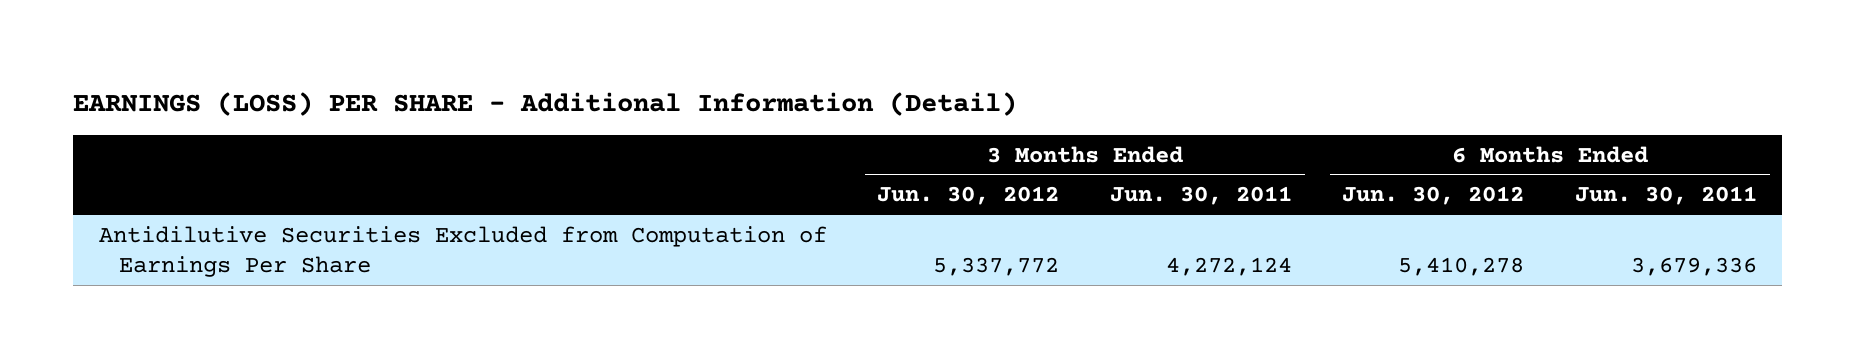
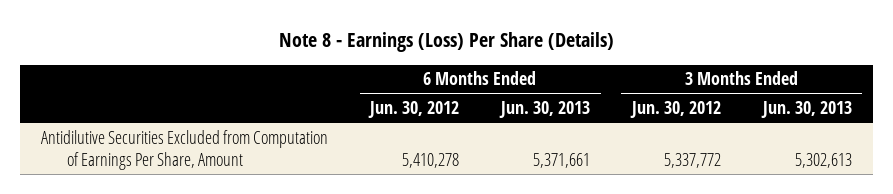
[73,91,1018,116] EARNINGS (LOSS) PER SHARE - Additional Information (Detail) -> [278,32,614,53] Note 8 - Earnings (Loss) Per Share (Details)
[1109,186,1292,206] Jun. 30, 2011 -> none
[1575,186,1758,206] Jun. 30, 2011 -> none
none -> [499,100,591,118] Jun. 30, 2013
none -> [760,100,852,118] Jun. 30, 2013
[98,225,827,278] Antidilutive Securities Excluded from Computation of Earnings Per Share -> [41,129,329,170] Antidilutive Securities Excluded from Computation of Earnings Per Share, Amount

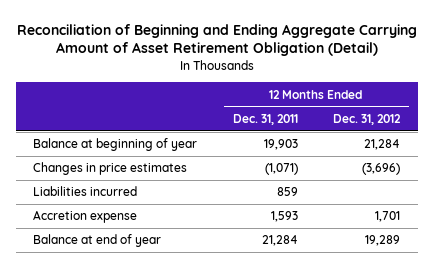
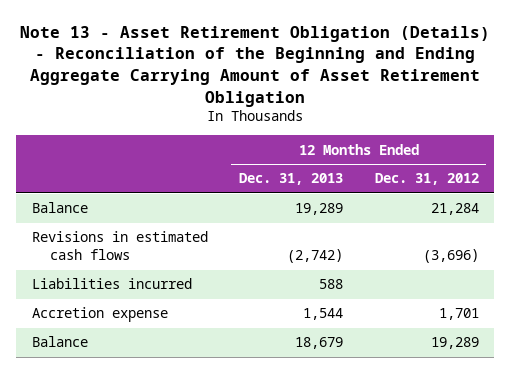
[16,23,417,57] Reconciliation of Beginning and Ending Aggregate Carrying Amount of Asset Retirement Obligation (Detail) -> [20,25,491,107] Note 13 - Asset Retirement Obligation (Details) - Reconciliation of the Beginning and Ending Aggregate Carrying Amount of Asset Retirement Obligation
[232,114,298,126] Dec. 31, 2011 -> none
none -> [239,173,344,186] Dec. 31, 2013
[33,138,198,152] Balance at beginning of year -> [31,202,88,214] Balance
[33,162,188,176] Changes in price estimates -> [31,231,208,261] Revisions in estimated cash flows
[33,234,162,248] Balance at end of year -> [31,336,88,348] Balance

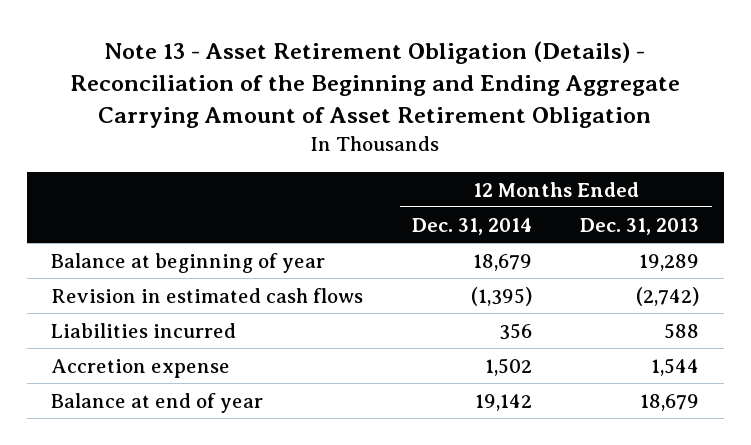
[374,173,479,186] Dec. 31, 2012 -> none
none -> [411,217,532,235] Dec. 31, 2014
[31,202,88,214] Balance -> [51,252,326,273] Balance at beginning of year
[31,231,208,261] Revisions in estimated cash flows -> [51,287,364,303] Revision in estimated cash flows
[31,336,88,348] Balance -> [51,392,264,413] Balance at end of year

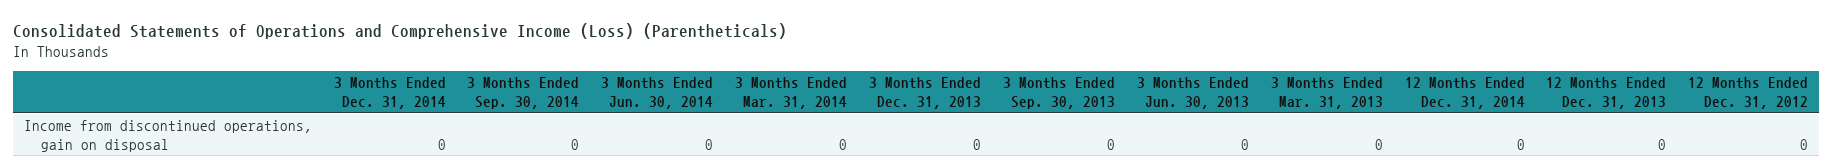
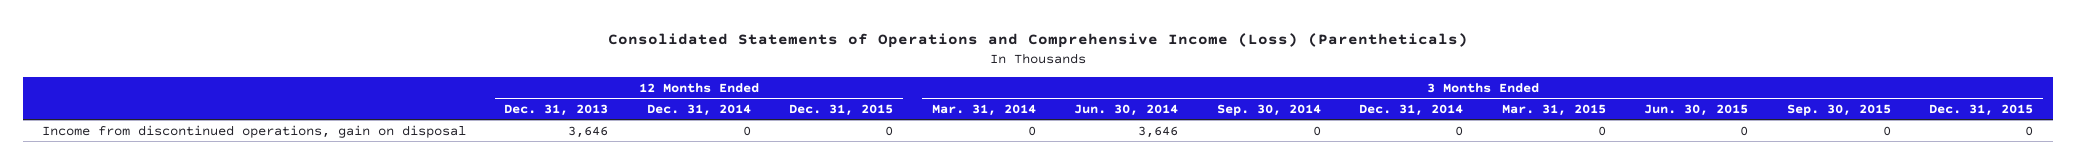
[869,77,982,110] 3 Months Ended Dec. 31, 2013 -> none
[1002,77,1115,110] 3 Months Ended Sep. 30, 2013 -> none
[1136,77,1249,110] 3 Months Ended Jun. 30, 2013 -> none
[1270,77,1383,110] 3 Months Ended Mar. 31, 2013 -> none
[1688,77,1809,110] 12 Months Ended Dec. 31, 2012 -> none
none -> [789,103,894,116] Dec. 31, 2015
none -> [1501,103,1606,116] Mar. 31, 2015
none -> [1644,103,1749,116] Jun. 30, 2015
none -> [1786,103,1891,116] Sep. 30, 2015
none -> [1929,103,2034,116] Dec. 31, 2015
[705,138,714,150] 0 -> [1138,125,1179,138] 3,646
[1658,138,1667,150] 0 -> [568,125,609,138] 3,646

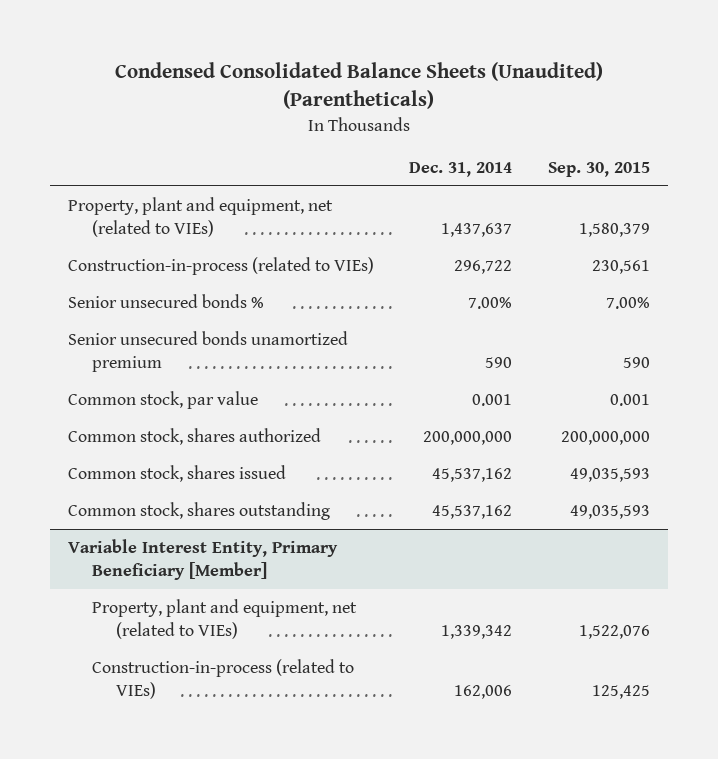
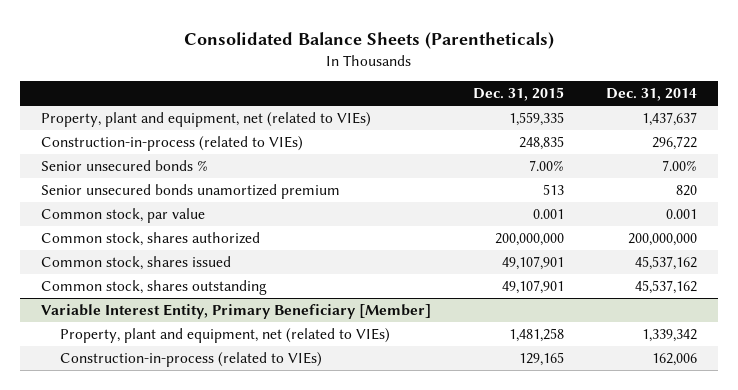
[114,62,603,110] Condensed Consolidated Balance Sheets (Unaudited) (Parentheticals) -> [184,31,555,49] Consolidated Balance Sheets (Parentheticals)
[548,161,651,177] Sep. 30, 2015 -> none
none -> [473,87,565,102] Dec. 31, 2015
[485,357,513,369] 590 -> [675,185,697,197] 820

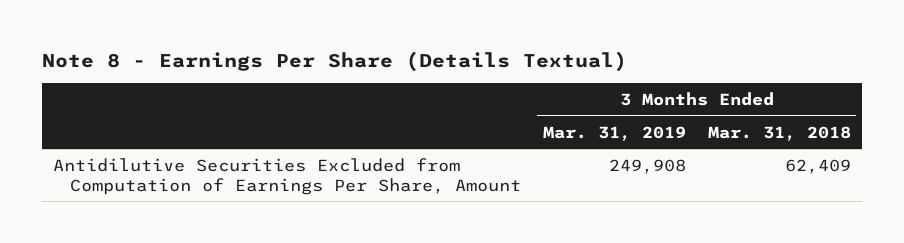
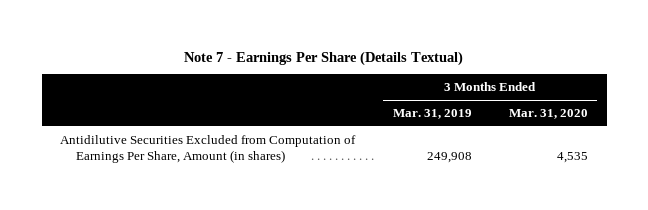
[41,51,627,73] Note 8 - Earnings Per Share (Details Textual) -> [184,50,464,66] Note 7 - Earnings Per Share (Details Textual)
[707,125,851,141] Mar. 31, 2018 -> none
none -> [508,109,588,120] Mar. 31, 2020
[52,157,521,195] Antidilutive Securities Excluded from Computation of Earnings Per Share, Amount -> [60,135,357,163] Antidilutive Securities Excluded from Computation of Earnings Per Share, Amount (in shares)

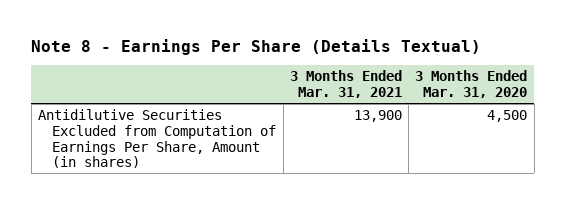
[184,50,464,66] Note 7 - Earnings Per Share (Details Textual) -> [31,38,482,55] Note 8 - Earnings Per Share (Details Textual)
[392,109,472,120] Mar. 31, 2019 -> none
none -> [289,70,402,99] 3 Months Ended Mar. 31, 2021
[556,151,588,163] 4,535 -> [487,109,528,122] 4,500

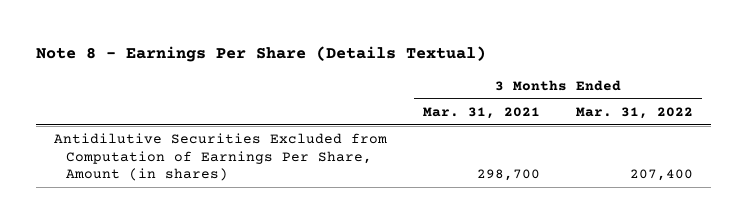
[415,70,528,99] 3 Months Ended Mar. 31, 2020 -> none
none -> [576,107,694,120] Mar. 31, 2022
[353,109,402,122] 13,900 -> [477,169,541,182] 298,700

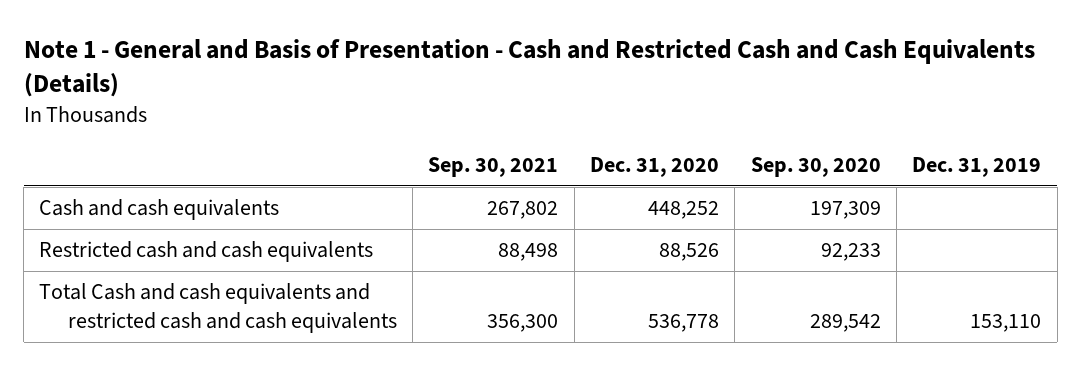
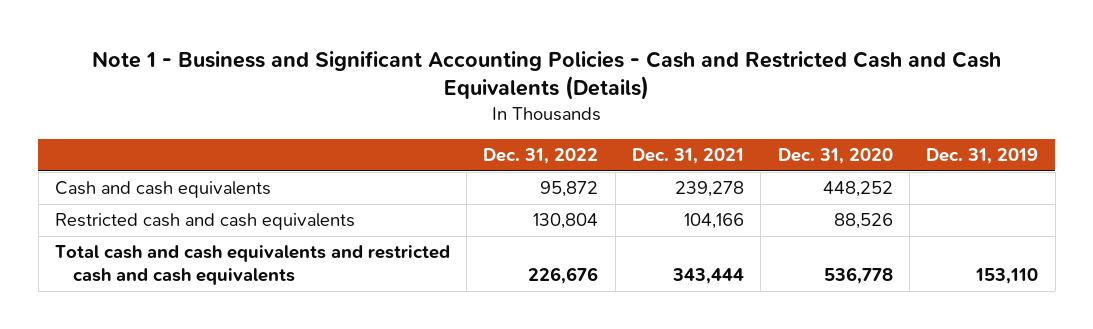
[23,38,1035,97] Note 1 - General and Basis of Presentation - Cash and Restricted Cash and Cash Equivalents (Details) -> [91,50,1001,101] Note 1 - Business and Significant Accounting Policies - Cash and Restricted Cash and Cash Equivalents (Details)
[428,157,559,178] Sep. 30, 2021 -> none
[750,157,881,178] Sep. 30, 2020 -> none
none -> [483,148,599,165] Dec. 31, 2022
none -> [632,148,745,165] Dec. 31, 2021
[39,283,397,333] Total Cash and cash equivalents and restricted cash and cash equivalents -> [54,245,450,285] Total cash and cash equivalents and restricted cash and cash equivalents

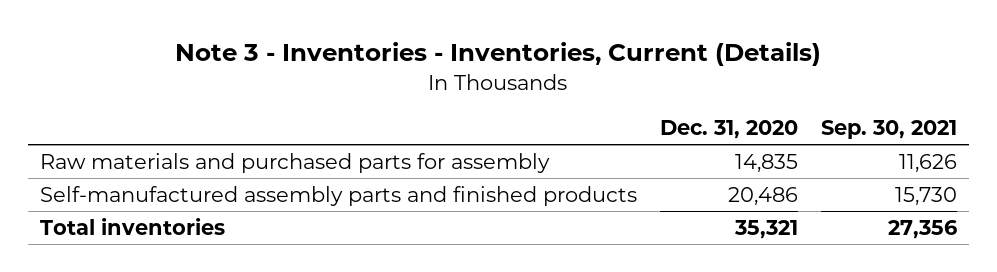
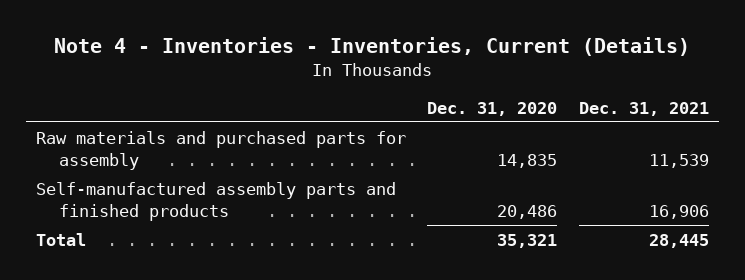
[175,42,822,67] Note 3 - Inventories - Inventories, Current (Details) -> [54,36,691,56] Note 4 - Inventories - Inventories, Current (Details)
[821,119,958,139] Sep. 30, 2021 -> none
none -> [578,101,709,116] Dec. 31, 2021
[39,218,225,236] Total inventories -> [36,232,87,246] Total

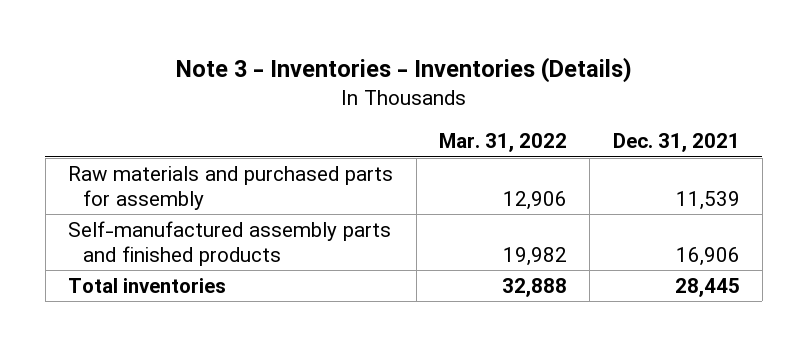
[54,36,691,56] Note 4 - Inventories - Inventories, Current (Details) -> [175,57,632,84] Note 3 - Inventories - Inventories (Details)
[427,101,558,116] Dec. 31, 2020 -> none
none -> [438,133,567,153] Mar. 31, 2022
[36,232,87,246] Total -> [68,277,227,293] Total inventories

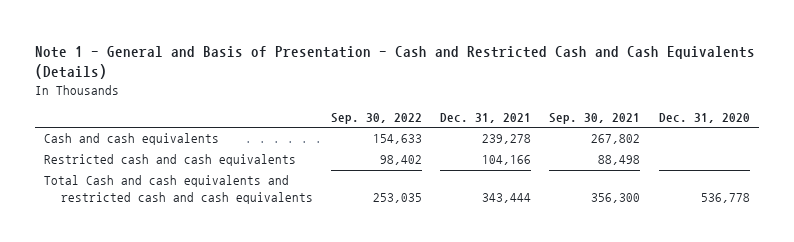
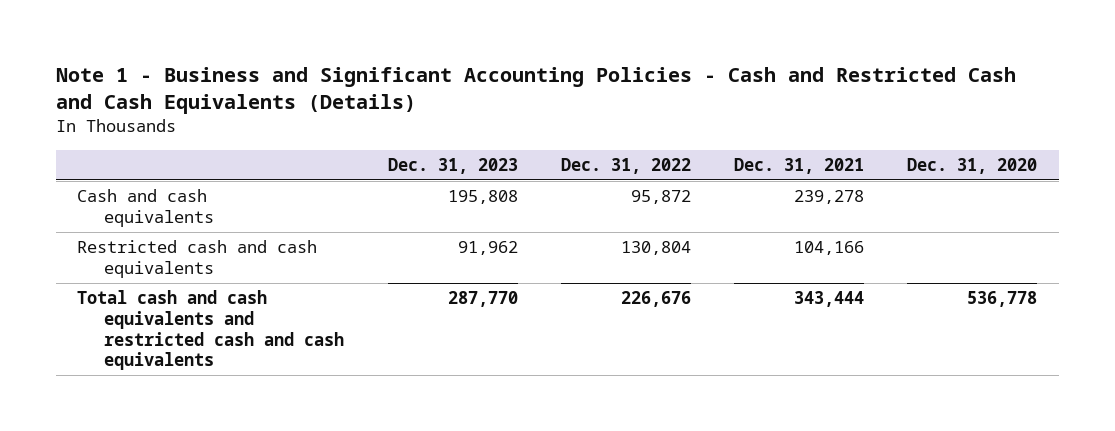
[35,45,756,79] Note 1 - General and Basis of Presentation - Cash and Restricted Cash and Cash Equivalents (Details) -> [55,67,1016,115] Note 1 - Business and Significant Accounting Policies - Cash and Restricted Cash and Cash Equivalents (Details)
[331,113,423,125] Sep. 30, 2022 -> none
[549,113,641,125] Sep. 30, 2021 -> none
none -> [387,157,518,174] Dec. 31, 2023
none -> [560,157,691,174] Dec. 31, 2022
[44,175,313,205] Total Cash and cash equivalents and restricted cash and cash equivalents -> [77,290,345,371] Total cash and cash equivalents and restricted cash and cash equivalents

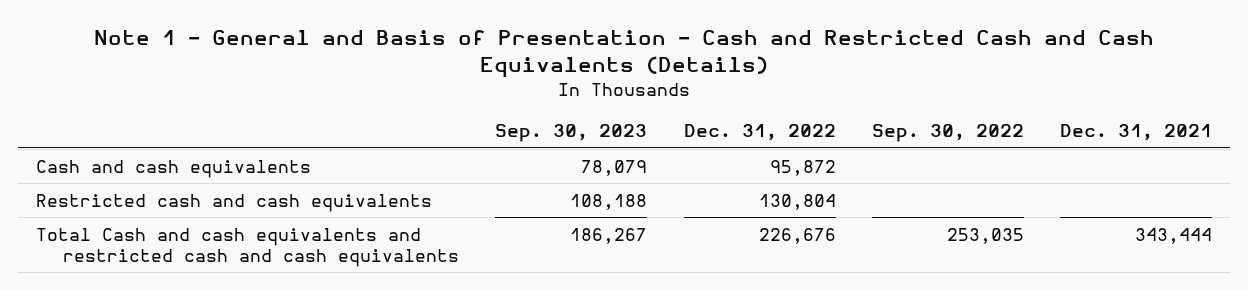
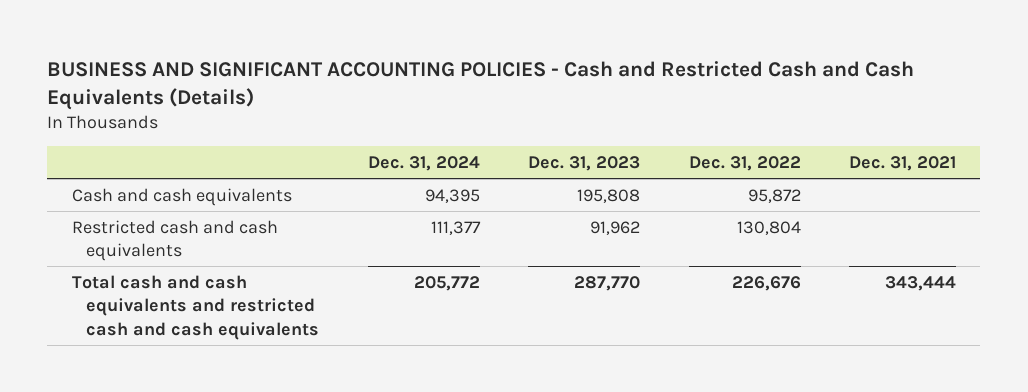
[94,30,1155,79] Note 1 - General and Basis of Presentation - Cash and Restricted Cash and Cash Equivalents (Details) -> [47,60,915,110] BUSINESS AND SIGNIFICANT ACCOUNTING POLICIES - Cash and Restricted Cash and Cash Equivalents (Details)
[495,124,648,143] Sep. 30, 2023 -> none
[871,124,1024,143] Sep. 30, 2022 -> none
none -> [367,156,480,172] Dec. 31, 2024
none -> [528,156,641,172] Dec. 31, 2023
[36,227,459,267] Total Cash and cash equivalents and restricted cash and cash equivalents -> [71,274,320,340] Total cash and cash equivalents and restricted cash and cash equivalents

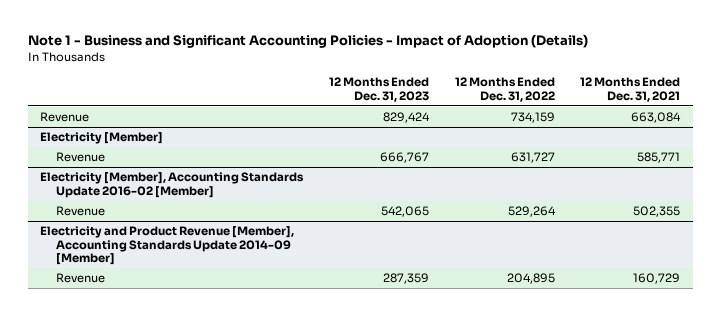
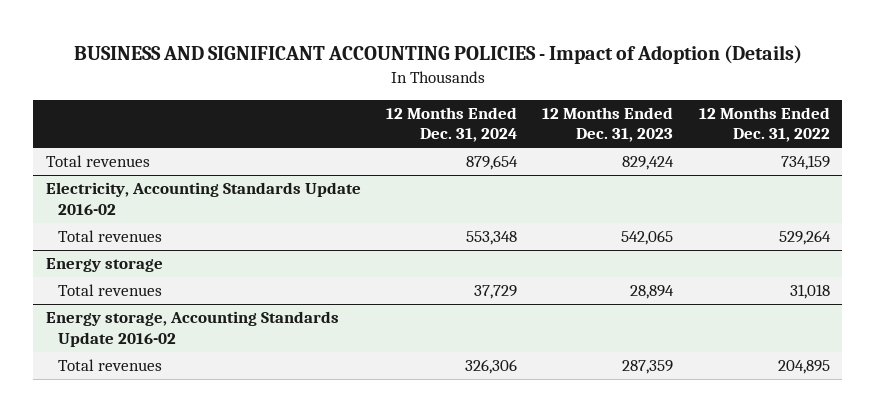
[27,34,588,49] Note 1 - Business and Significant Accounting Policies - Impact of Adoption (Details) -> [73,44,802,64] BUSINESS AND SIGNIFICANT ACCOUNTING POLICIES - Impact of Adoption (Details)
[580,77,681,102] 12 Months Ended Dec. 31, 2021 -> none
none -> [386,107,518,143] 12 Months Ended Dec. 31, 2024
[40,132,164,145] Electricity [Member] -> none
[55,152,105,163] Revenue -> none
[40,226,295,266] Electricity and Product Revenue [Member], Accounting Standards Update 2014-09 [Member] -> none
[40,112,90,123] Revenue -> [45,155,150,168] Total revenues
[40,172,305,198] Electricity [Member], Accounting Standards Update 2016-02 [Member] -> [45,182,361,215] Electricity, Accounting Standards Update 2016-02
[55,206,105,217] Revenue -> [58,230,163,243] Total revenues
none -> [45,258,163,273] Energy storage
none -> [58,284,163,297] Total revenues
none -> [45,311,339,347] Energy storage, Accounting Standards Update 2016-02
[55,273,105,284] Revenue -> [58,359,163,372] Total revenues

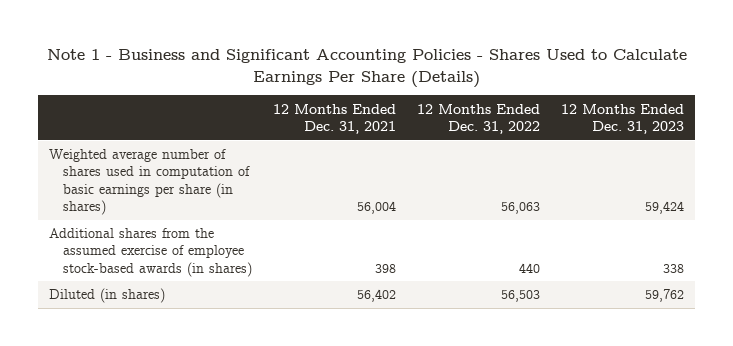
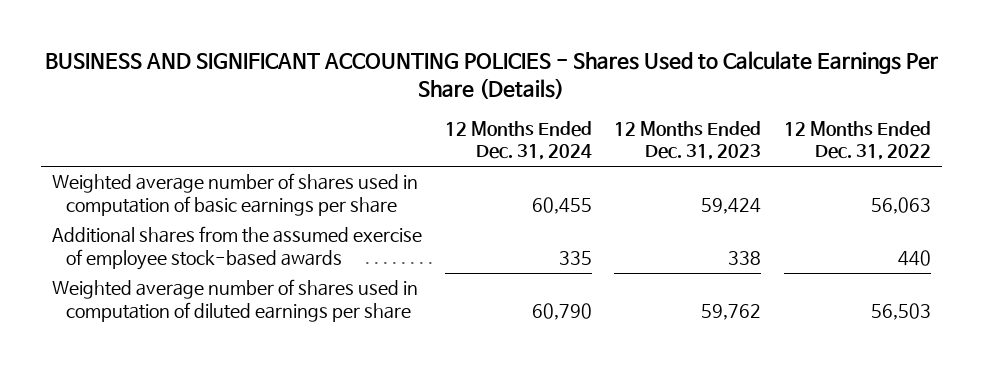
[46,48,687,88] Note 1 - Business and Significant Accounting Policies - Shares Used to Calculate Earnings Per Share (Details) -> [45,51,939,99] BUSINESS AND SIGNIFICANT ACCOUNTING POLICIES - Shares Used to Calculate Earnings Per Share (Details)
[273,103,397,134] 12 Months Ended Dec. 31, 2021 -> none
none -> [444,120,592,161] 12 Months Ended Dec. 31, 2024
[48,149,251,215] Weighted average number of shares used in computation of basic earnings per share (in shares) -> [52,173,419,217] Weighted average number of shares used in computation of basic earnings per share
[48,228,253,277] Additional shares from the assumed exercise of employee stock-based awards (in shares) -> [52,226,423,271] Additional shares from the assumed exercise of employee stock-based awards
[48,288,165,304] Diluted (in shares) -> [52,279,419,323] Weighted average number of shares used in computation of diluted earnings per share

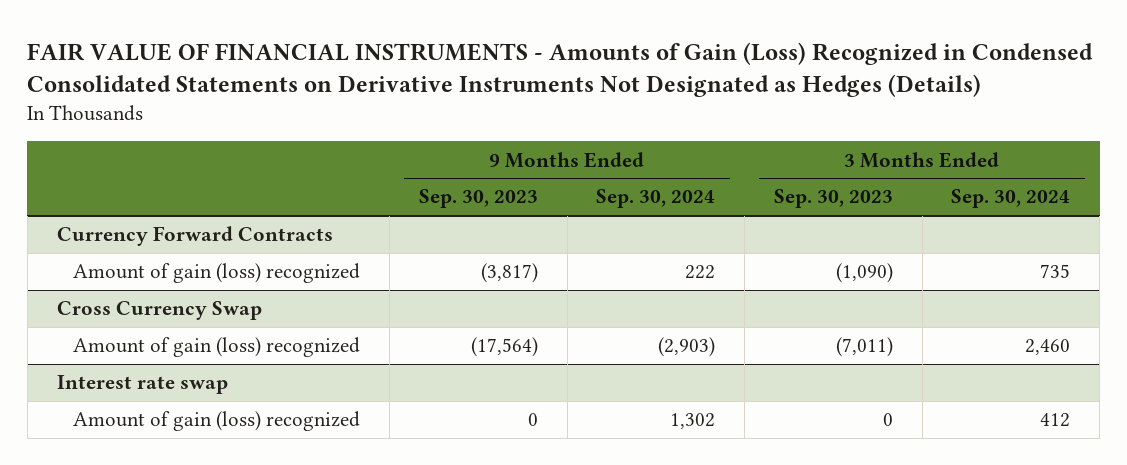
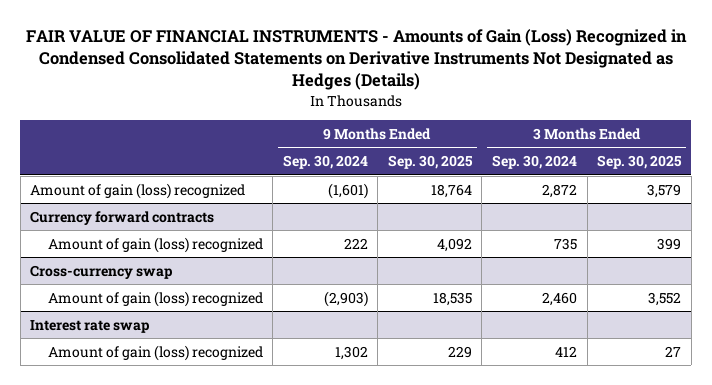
[418,189,538,209] Sep. 30, 2023 -> none
[773,189,893,209] Sep. 30, 2023 -> none
none -> [387,155,473,170] Sep. 30, 2025
none -> [597,155,683,170] Sep. 30, 2025
none -> [30,182,246,199] Amount of gain (loss) recognized
[56,226,333,247] Currency Forward Contracts -> [30,210,215,225] Currency forward contracts
[56,301,262,321] Cross Currency Swap -> [30,264,174,279] Cross-currency swap

